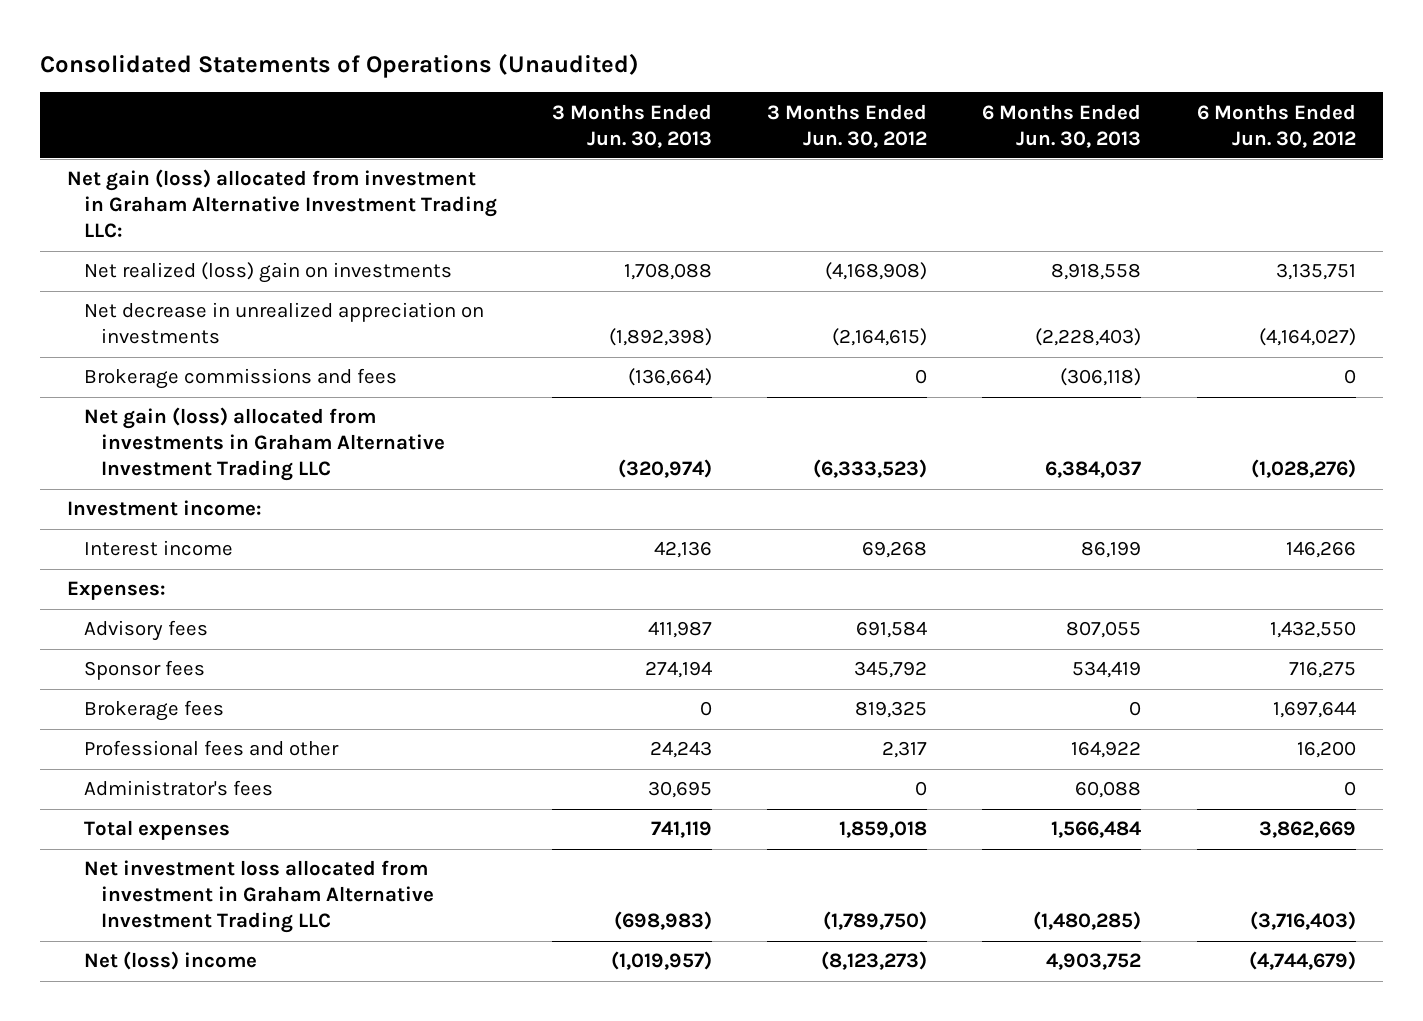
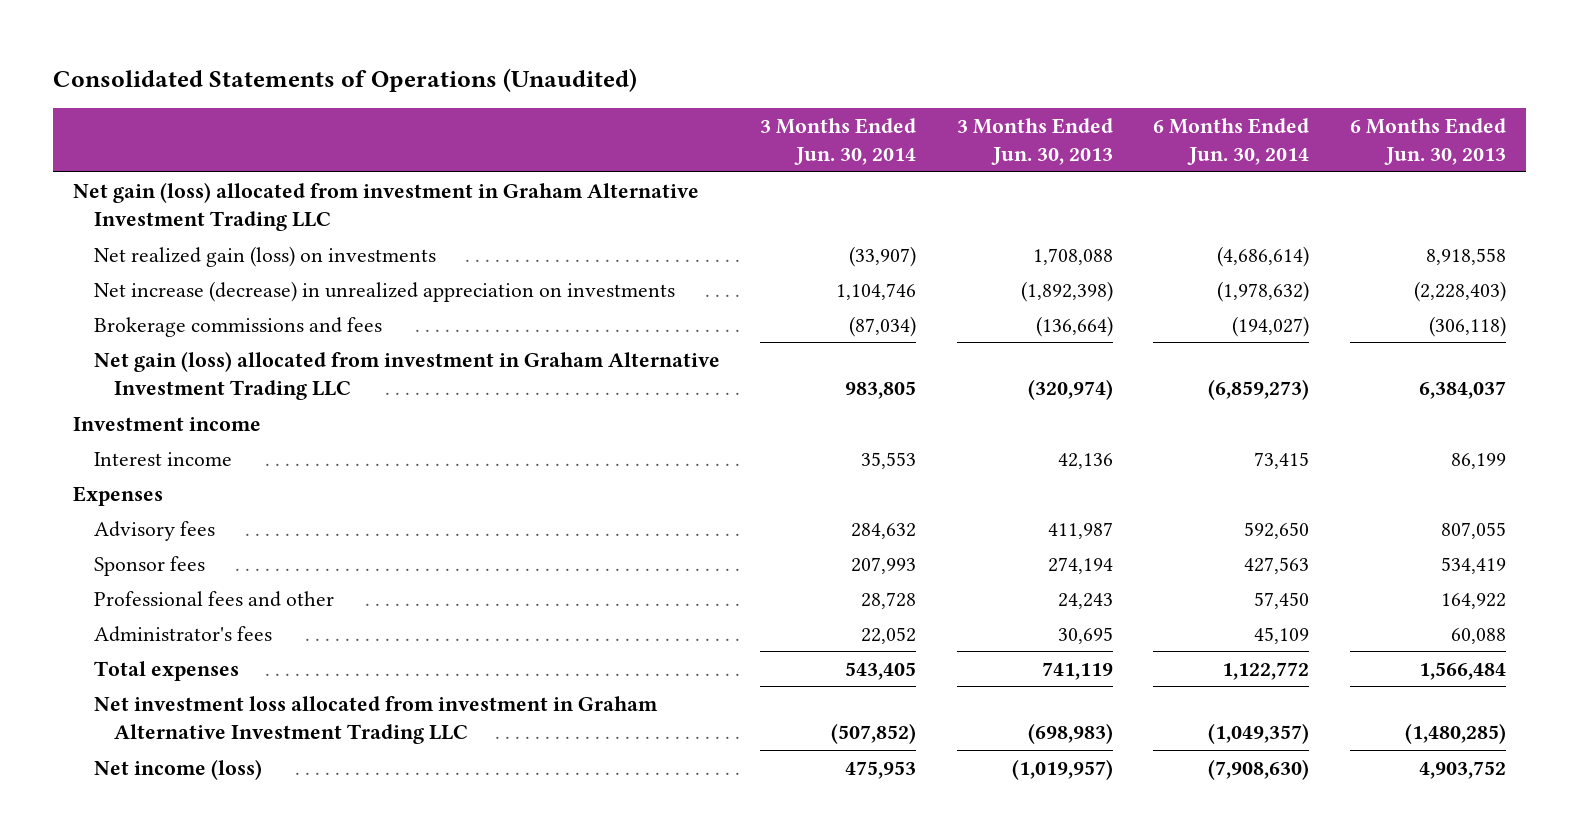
[767,103,928,148] 3 Months Ended Jun. 30, 2012 -> none
[1196,103,1356,148] 6 Months Ended Jun. 30, 2012 -> none
none -> [760,117,917,165] 3 Months Ended Jun. 30, 2014
none -> [1153,117,1310,165] 6 Months Ended Jun. 30, 2014
[67,169,497,239] Net gain (loss) allocated from investment in Graham Alternative Investment Trading LLC: -> [73,181,700,231] Net gain (loss) allocated from investment in Graham Alternative Investment Trading LLC
[83,262,452,284] Net realized (loss) gain on investments -> [93,245,436,267] Net realized gain (loss) on investments
[83,302,484,345] Net decrease in unrealized appreciation on investments -> [93,280,675,302] Net increase (decrease) in unrealized appreciation on investments
[83,407,445,482] Net gain (loss) allocated from investments in Graham Alternative Investment Trading LLC -> [93,350,720,400] Net gain (loss) allocated from investment in Graham Alternative Investment Trading LLC
[67,500,263,517] Investment income: -> [73,416,262,431] Investment income
[67,581,167,601] Expenses: -> [73,485,164,506] Expenses
[83,700,224,722] Brokerage fees -> none
[83,951,257,971] Net (loss) income -> [93,758,262,780] Net income (loss)

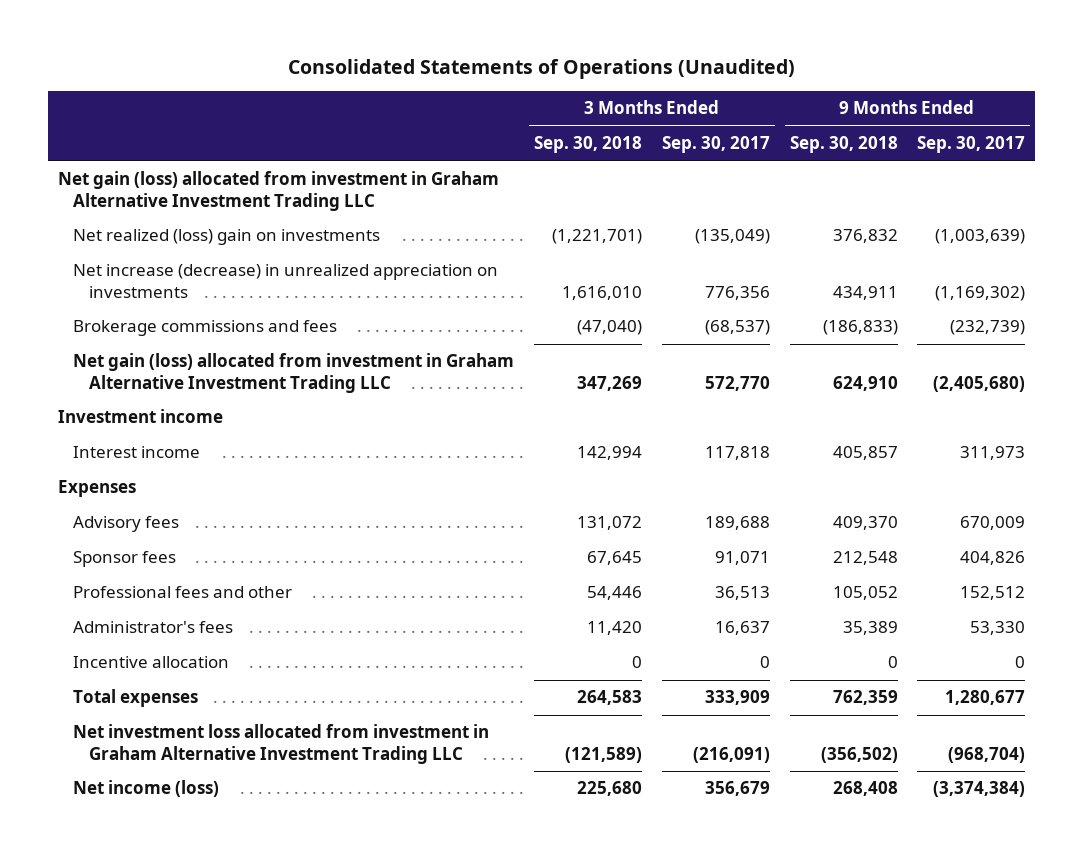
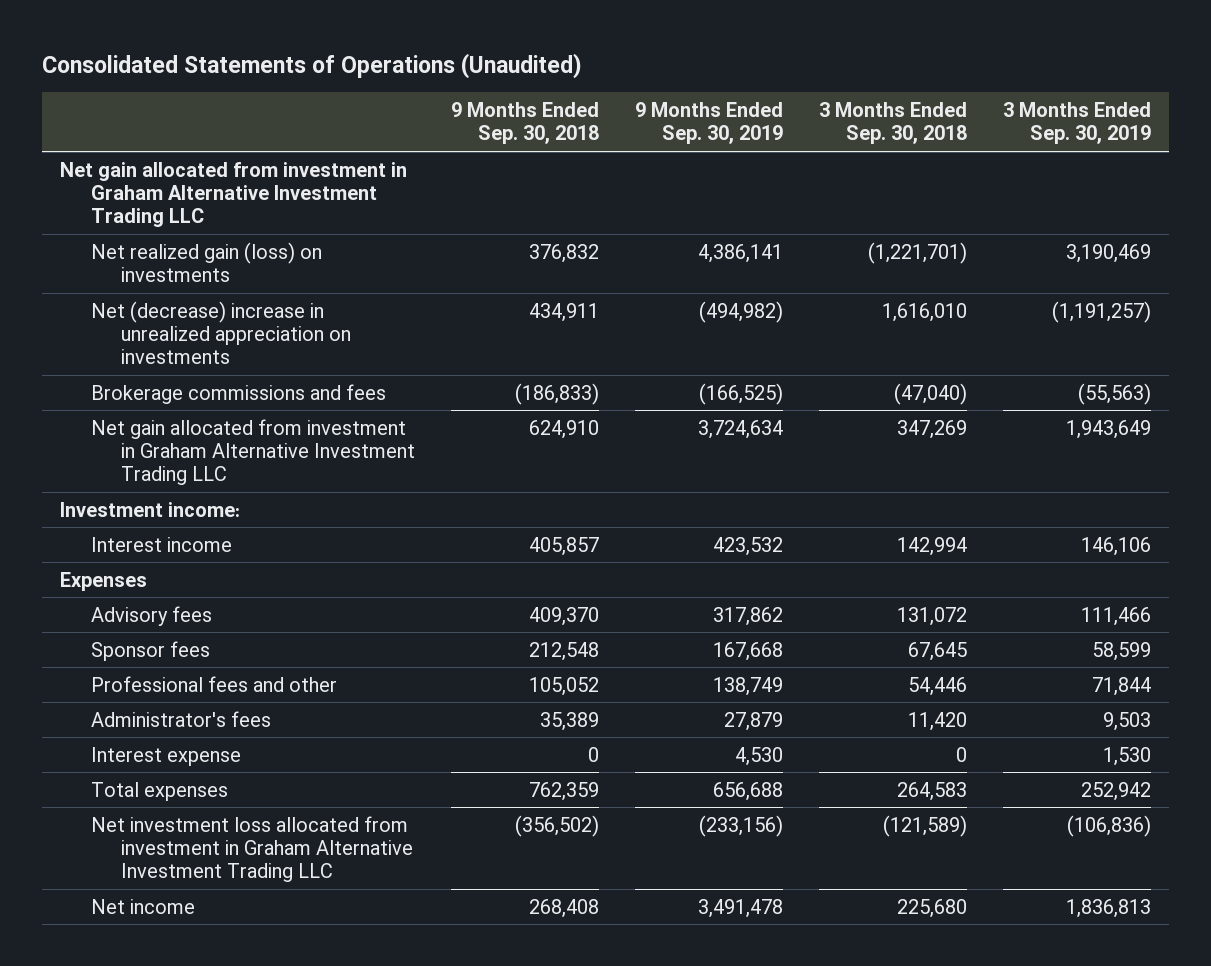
[661,136,770,154] Sep. 30, 2017 -> none
[917,136,1026,154] Sep. 30, 2017 -> none
none -> [635,102,784,145] 9 Months Ended Sep. 30, 2019
none -> [1003,102,1152,145] 3 Months Ended Sep. 30, 2019
[57,171,499,212] Net gain (loss) allocated from investment in Graham Alternative Investment Trading LLC -> [59,161,407,228] Net gain allocated from investment in Graham Alternative Investment Trading LLC
[73,229,381,246] Net realized (loss) gain on investments -> [90,241,322,282] Net realized gain (loss) on investments
[73,264,499,299] Net increase (decrease) in unrealized appreciation on investments -> [90,300,352,365] Net (decrease) increase in unrealized appreciation on investments
[73,353,515,394] Net gain (loss) allocated from investment in Graham Alternative Investment Trading LLC -> [90,418,416,486] Net gain allocated from investment in Graham Alternative Investment Trading LLC
[57,409,223,424] Investment income -> [59,501,240,517] Investment income:
[73,656,230,669] Incentive allocation -> none
none -> [90,746,241,766] Interest expense
[73,780,220,798] Net income (loss) -> [90,898,195,914] Net income

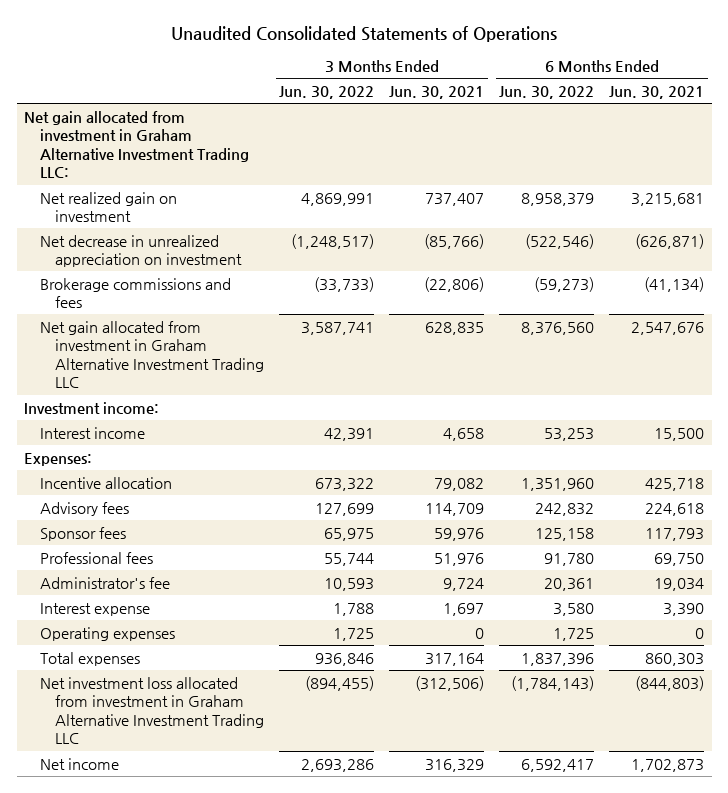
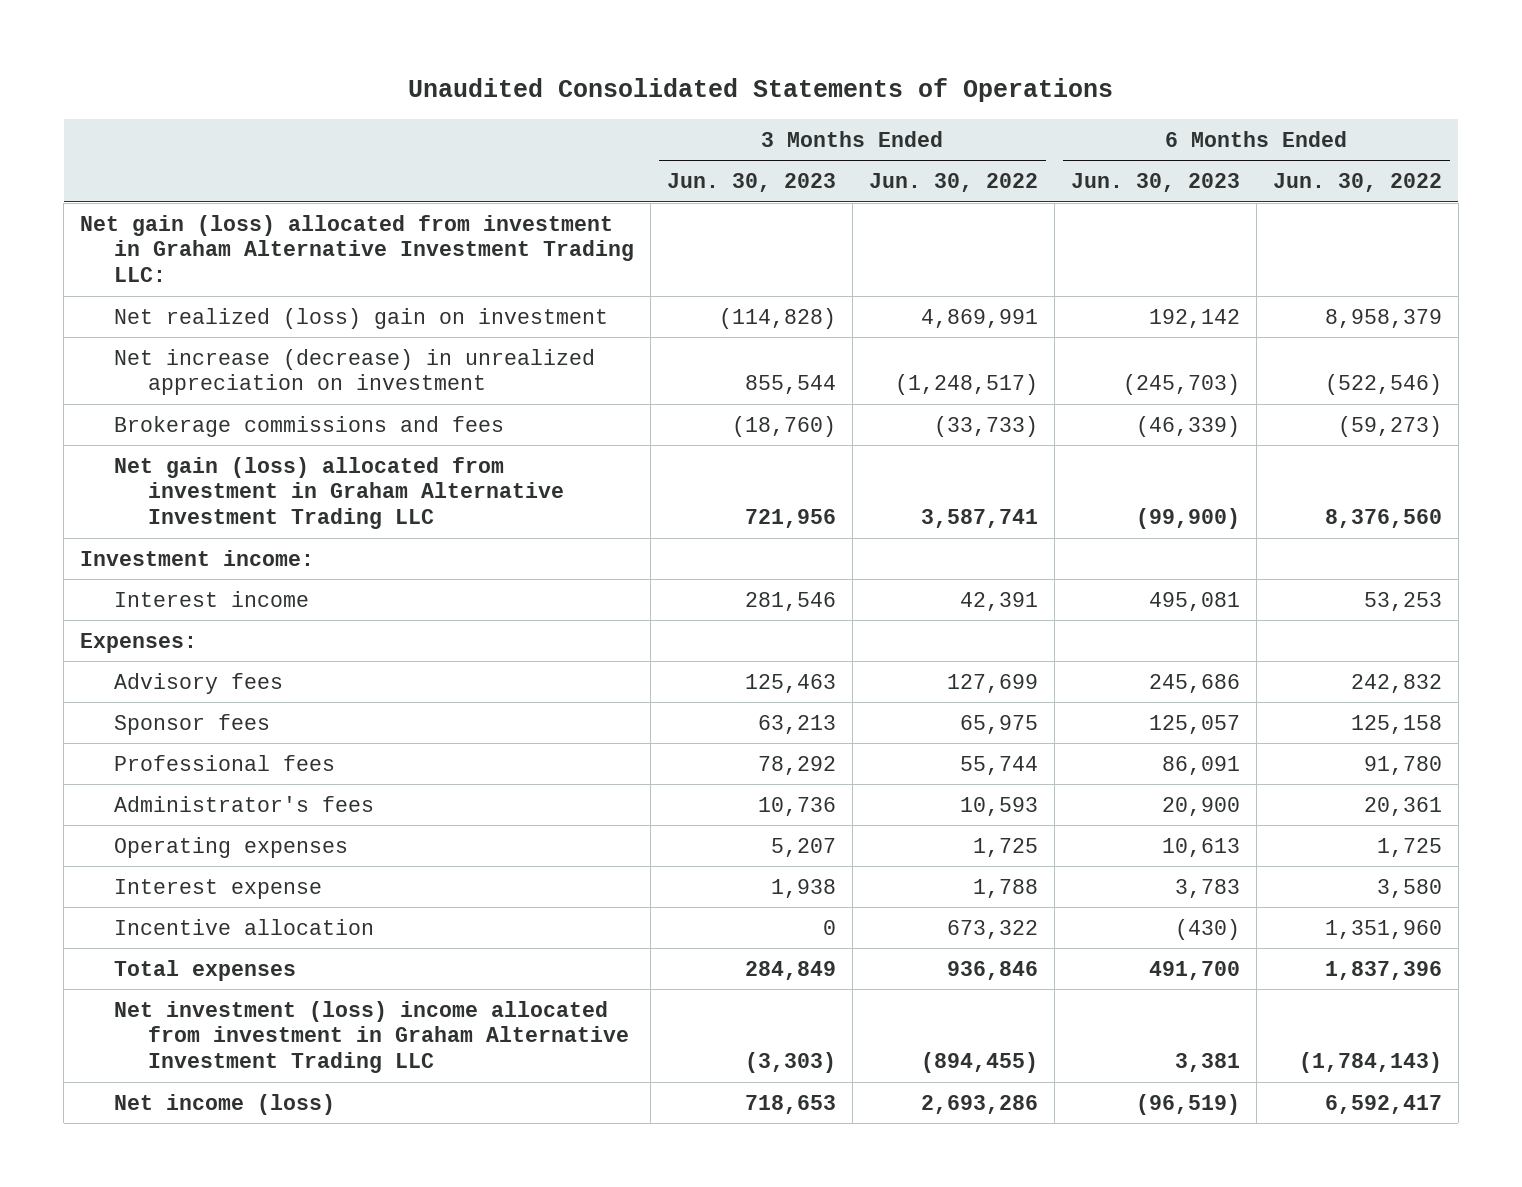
[389,85,485,99] Jun. 30, 2021 -> none
[609,85,705,99] Jun. 30, 2021 -> none
none -> [667,173,837,193] Jun. 30, 2023
none -> [1070,173,1240,193] Jun. 30, 2023
[24,110,249,179] Net gain allocated from investment in Graham Alternative Investment Trading LLC: -> [80,214,635,283] Net gain (loss) allocated from investment in Graham Alternative Investment Trading LLC:
[39,191,177,223] Net realized gain on investment -> [114,307,609,329] Net realized (loss) gain on investment
[39,234,243,268] Net decrease in unrealized appreciation on investment -> [114,348,596,396] Net increase (decrease) in unrealized appreciation on investment
[39,320,265,389] Net gain allocated from investment in Graham Alternative Investment Trading LLC -> [114,456,565,530] Net gain (loss) allocated from investment in Graham Alternative Investment Trading LLC
[39,576,170,589] Administrator's fee -> [114,795,375,812] Administrator's fees
[39,602,150,616] Interest expense -> [114,878,323,899] Interest expense
[39,476,172,489] Incentive allocation -> [114,918,375,935] Incentive allocation
[39,676,265,745] Net investment loss allocated from investment in Graham Alternative Investment Trading LLC -> [114,1000,630,1074] Net investment (loss) income allocated from investment in Graham Alternative Investment Trading LLC
[39,757,119,770] Net income -> [114,1093,336,1115] Net income (loss)

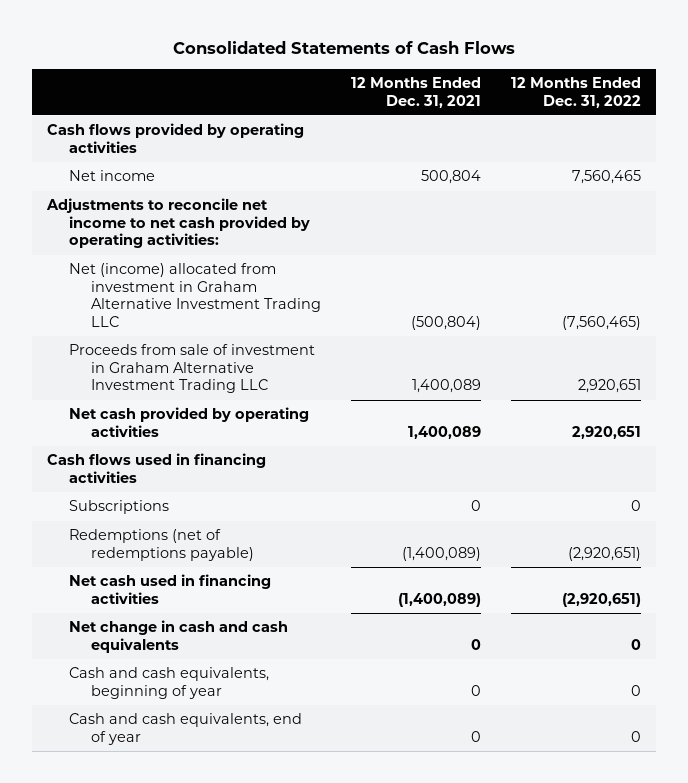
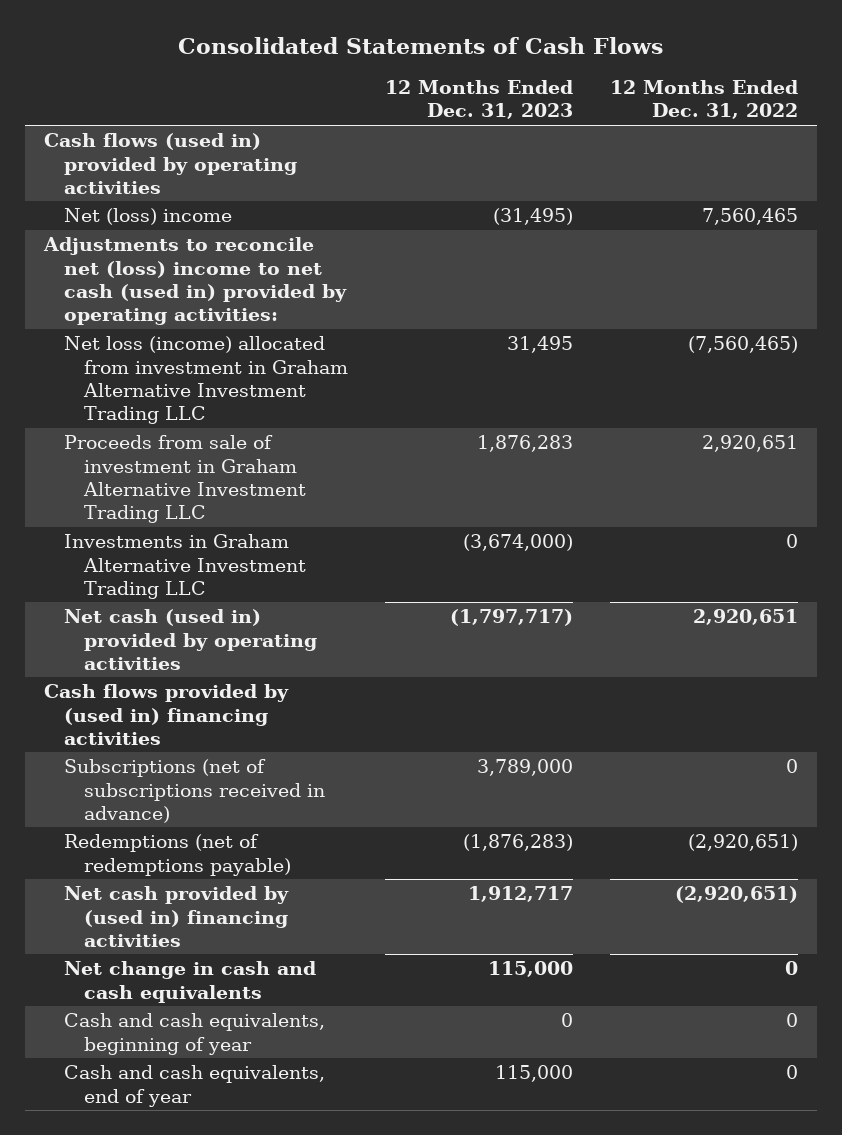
[350,77,481,108] 12 Months Ended Dec. 31, 2021 -> none
none -> [384,80,573,120] 12 Months Ended Dec. 31, 2023
[47,123,305,153] Cash flows provided by operating activities -> [43,133,297,194] Cash flows (used in) provided by operating activities
[68,170,155,182] Net income -> [63,208,232,226] Net (loss) income
[46,198,310,249] Adjustments to reconcile net income to net cash provided by operating activities: -> [42,237,347,325] Adjustments to reconcile net (loss) income to net cash (used in) provided by operating activities:
[68,263,321,327] Net (income) allocated from investment in Graham Alternative Investment Trading LLC -> [63,336,348,424] Net loss (income) allocated from investment in Graham Alternative Investment Trading LLC
none -> [63,534,306,599] Investments in Graham Alternative Investment Trading LLC
[68,407,309,437] Net cash provided by operating activities -> [63,609,317,670] Net cash (used in) provided by operating activities
[47,453,267,483] Cash flows used in financing activities -> [43,684,289,745] Cash flows provided by (used in) financing activities
[68,500,169,515] Subscriptions -> [63,759,325,823] Subscriptions (net of subscriptions received in advance)
[68,574,271,604] Net cash used in financing activities -> [63,886,289,947] Net cash provided by (used in) financing activities

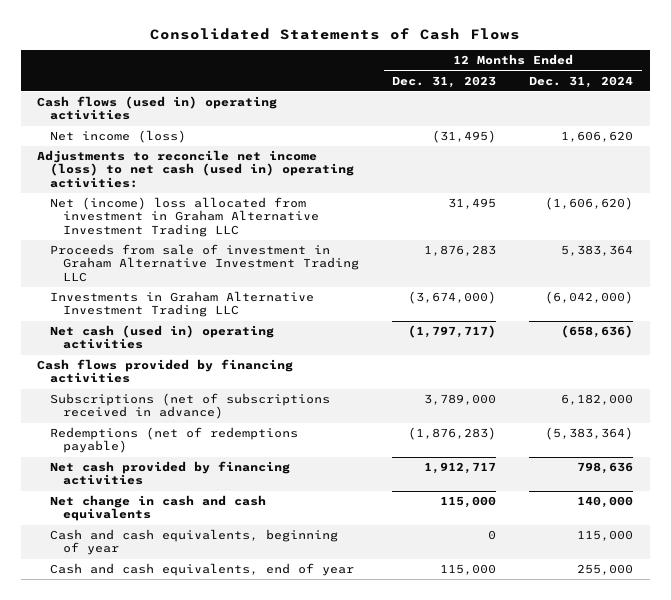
[610,80,799,120] 12 Months Ended Dec. 31, 2022 -> none
none -> [529,75,634,88] Dec. 31, 2024
[43,133,297,194] Cash flows (used in) provided by operating activities -> [37,96,278,121] Cash flows (used in) operating activities
[63,208,232,226] Net (loss) income -> [50,130,187,144] Net income (loss)
[42,237,347,325] Adjustments to reconcile net (loss) income to net cash (used in) provided by operating activities: -> [37,150,355,188] Adjustments to reconcile net income (loss) to net cash (used in) operating activities:
[63,336,348,424] Net loss (income) allocated from investment in Graham Alternative Investment Trading LLC -> [50,197,319,237] Net (income) loss allocated from investment in Graham Alternative Investment Trading LLC
[63,609,317,670] Net cash (used in) provided by operating activities -> [50,325,275,350] Net cash (used in) operating activities
[43,684,289,745] Cash flows provided by (used in) financing activities -> [37,359,294,384] Cash flows provided by financing activities
[63,886,289,947] Net cash provided by (used in) financing activities -> [50,461,291,486] Net cash provided by financing activities

